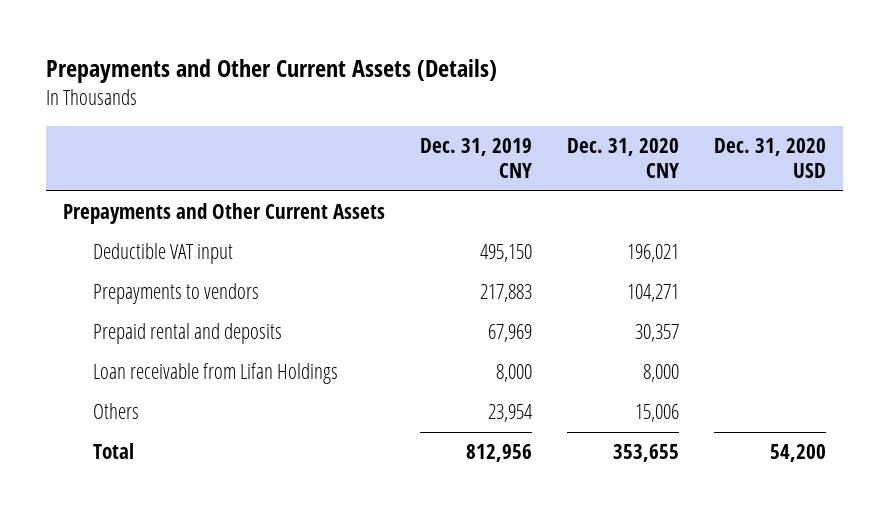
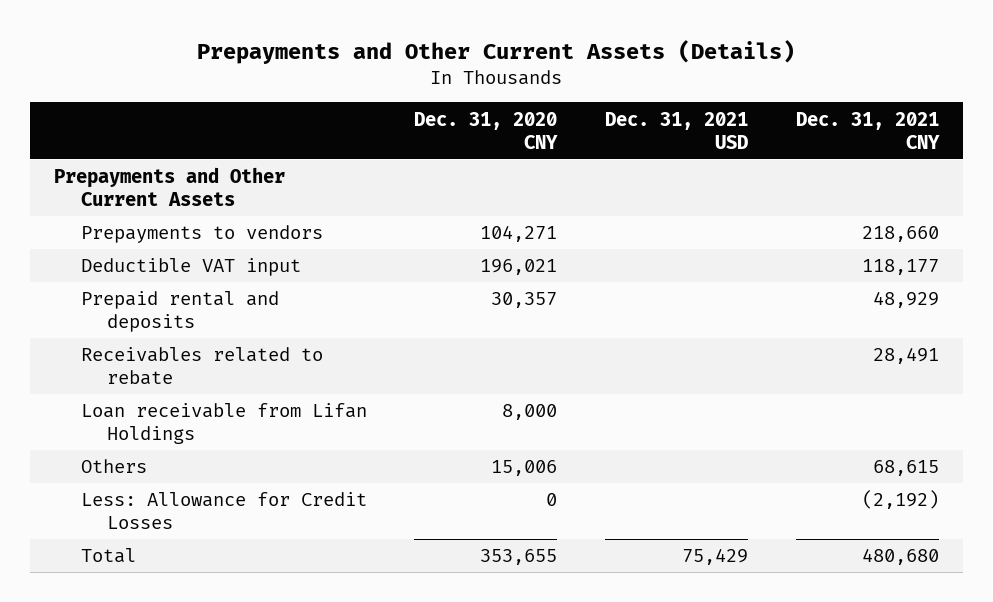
[419,137,532,179] Dec. 31, 2019 CNY -> none
[713,137,826,179] Dec. 31, 2020 USD -> none
none -> [605,111,749,149] Dec. 31, 2021 USD
none -> [795,111,940,149] Dec. 31, 2021 CNY
[93,243,234,265] Deductible VAT input -> [80,258,301,277] Deductible VAT input
none -> [80,347,323,386] Receivables related to rebate
none -> [80,492,367,530] Less: Allowance for Credit Losses

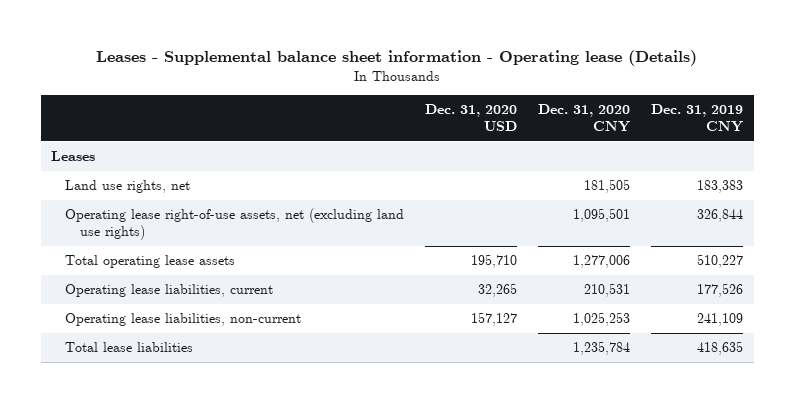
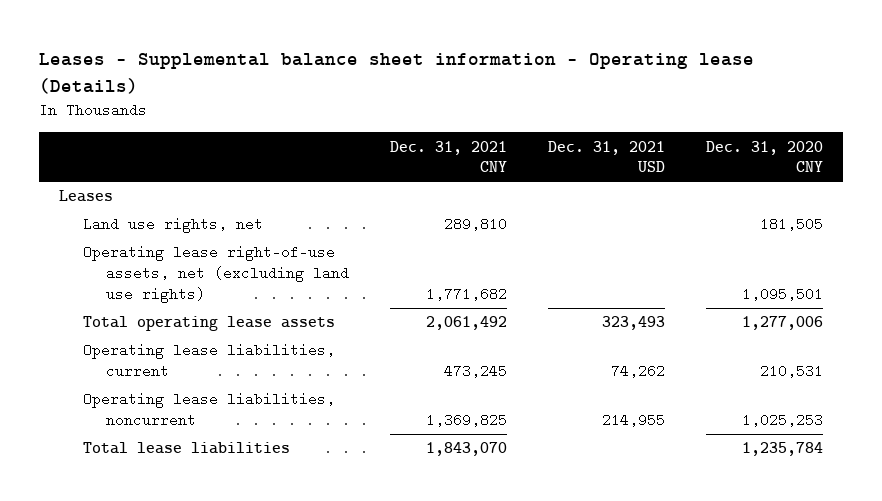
[425,103,518,132] Dec. 31, 2020 USD -> none
[651,103,744,133] Dec. 31, 2019 CNY -> none
none -> [389,140,507,173] Dec. 31, 2021 CNY
none -> [547,140,665,173] Dec. 31, 2021 USD
[65,313,302,327] Operating lease liabilities, non-current -> [82,392,335,428] Operating lease liabilities, noncurrent

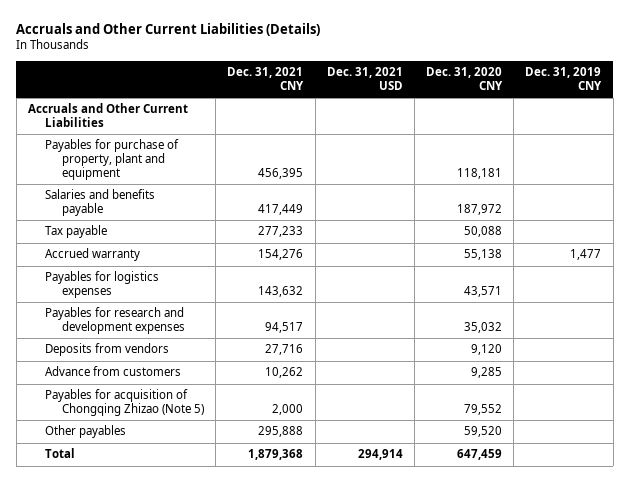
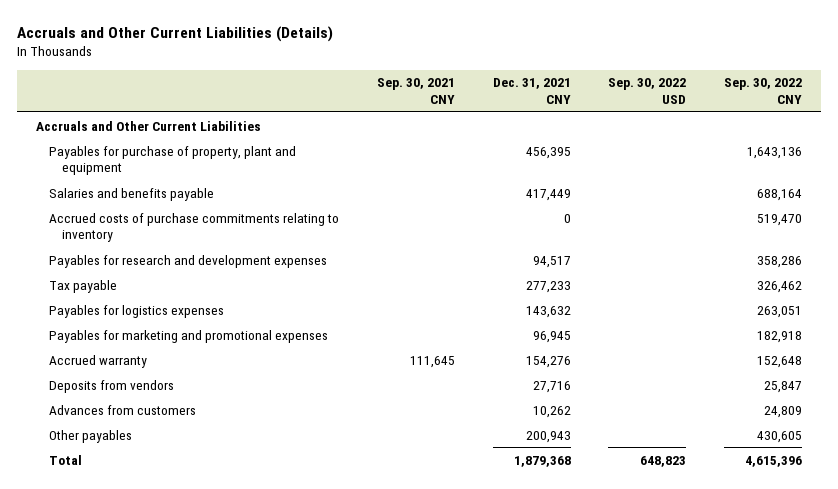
[326,66,403,90] Dec. 31, 2021 USD -> none
[426,66,504,90] Dec. 31, 2020 CNY -> none
[525,66,603,90] Dec. 31, 2019 CNY -> none
none -> [376,78,455,104] Sep. 30, 2021 CNY
none -> [608,78,687,104] Sep. 30, 2022 USD
none -> [724,78,803,104] Sep. 30, 2022 CNY
none -> [49,212,340,243] Accrued costs of purchase commitments relating to inventory
[45,307,186,335] Payables for research and development expenses -> [49,254,328,268] Payables for research and development expenses
none -> [49,329,329,343] Payables for marketing and promotional expenses
[45,248,141,262] Accrued warranty -> [49,354,148,368] Accrued warranty
[45,389,205,417] Payables for acquisition of Chongqing Zhizao (Note 5) -> none
[45,366,182,377] Advance from customers -> [49,404,197,415] Advances from customers
[258,426,304,438] 295,888 -> [525,430,571,443] 200,943

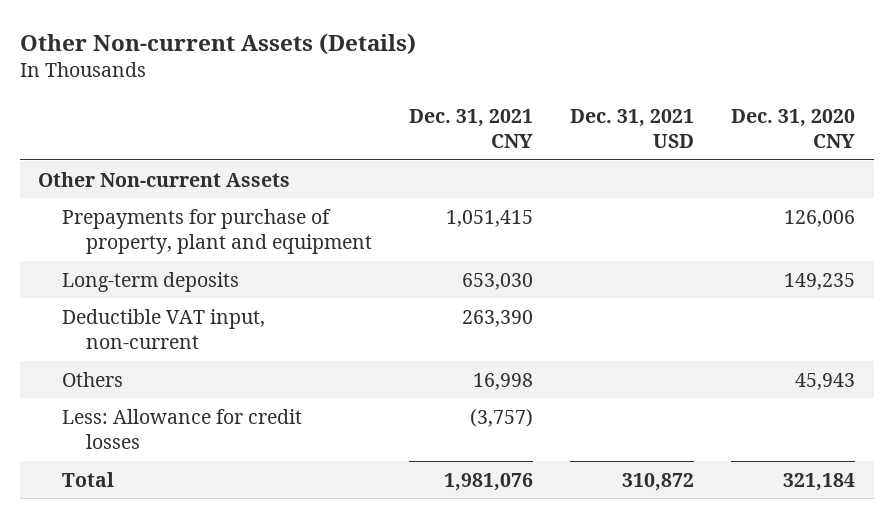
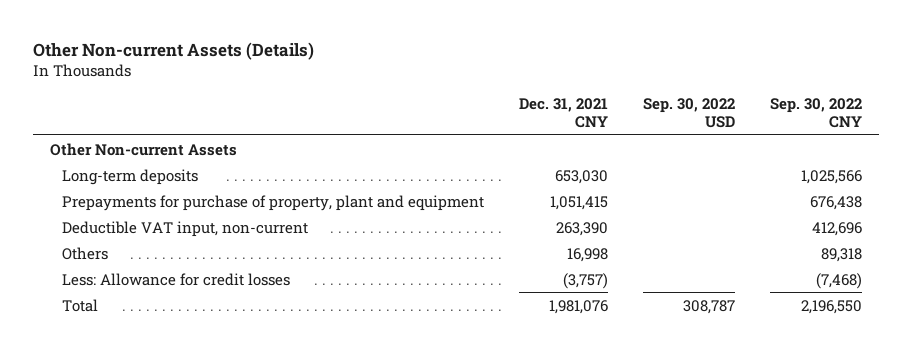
[570,108,695,149] Dec. 31, 2021 USD -> none
[731,108,856,149] Dec. 31, 2020 CNY -> none
none -> [643,98,736,128] Sep. 30, 2022 USD
none -> [769,98,862,128] Sep. 30, 2022 CNY
[62,208,373,255] Prepayments for purchase of property, plant and equipment -> [62,194,485,211] Prepayments for purchase of property, plant and equipment

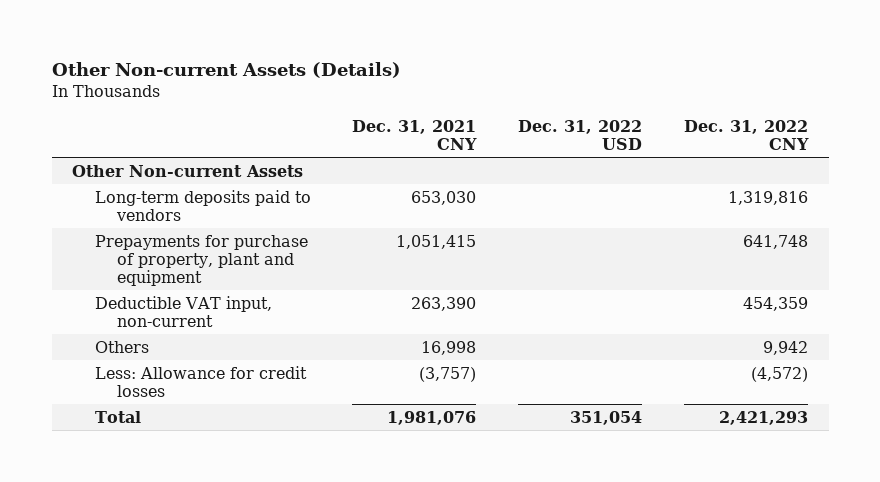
[643,98,736,128] Sep. 30, 2022 USD -> none
[769,98,862,128] Sep. 30, 2022 CNY -> none
none -> [518,119,643,151] Dec. 31, 2022 USD
none -> [683,119,809,151] Dec. 31, 2022 CNY
[62,168,199,185] Long-term deposits -> [94,189,311,221] Long-term deposits paid to vendors

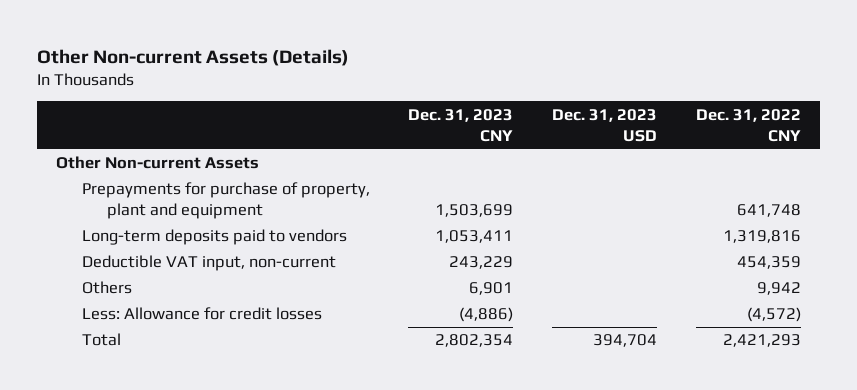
[352,119,478,151] Dec. 31, 2021 CNY -> none
[518,119,643,151] Dec. 31, 2022 USD -> none
none -> [408,108,514,142] Dec. 31, 2023 CNY
none -> [552,108,658,142] Dec. 31, 2023 USD
[94,189,311,221] Long-term deposits paid to vendors -> [81,229,347,246] Long-term deposits paid to vendors

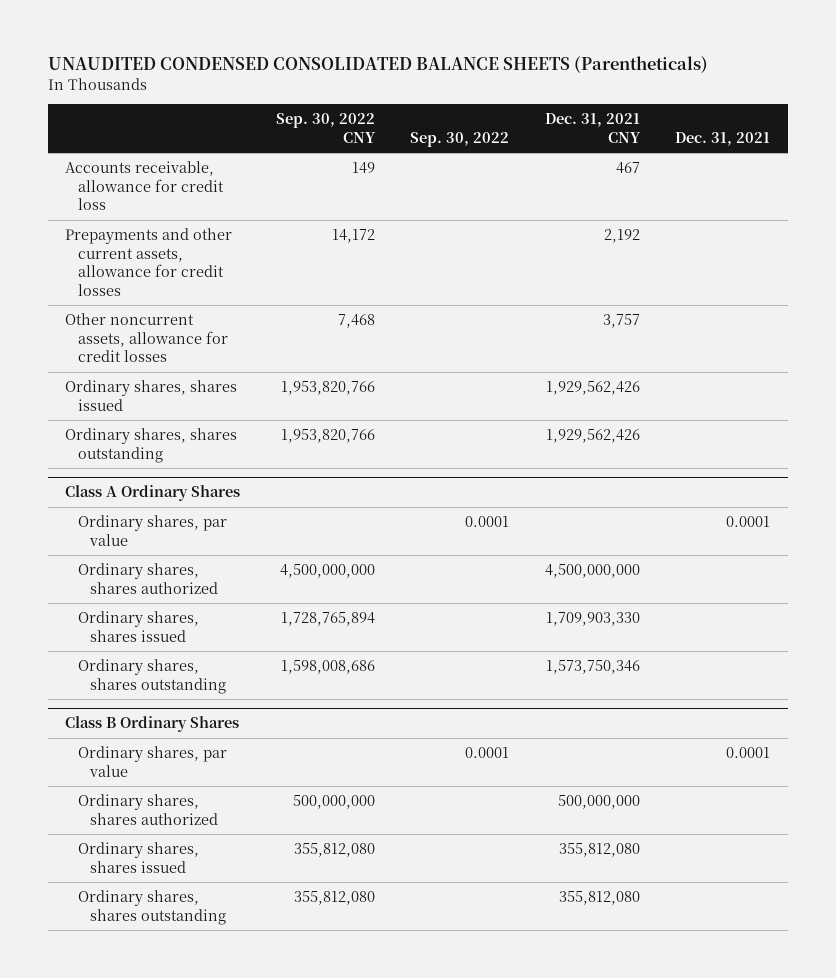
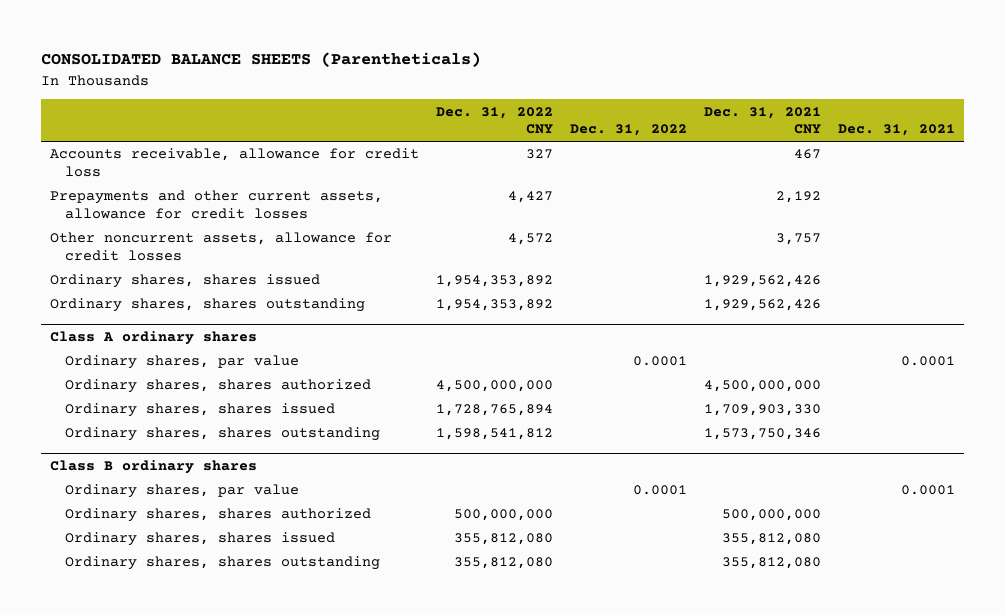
[47,56,708,74] UNAUDITED CONDENSED CONSOLIDATED BALANCE SHEETS (Parentheticals) -> [41,52,482,68] CONSOLIDATED BALANCE SHEETS (Parentheticals)
[275,113,376,143] Sep. 30, 2022 CNY -> none
[410,131,510,147] Sep. 30, 2022 -> none
none -> [435,106,553,135] Dec. 31, 2022 CNY
none -> [569,124,687,137] Dec. 31, 2022
[65,485,241,502] Class A Ordinary Shares -> [49,331,257,346] Class A ordinary shares
[65,716,240,733] Class B Ordinary Shares -> [49,460,257,475] Class B ordinary shares

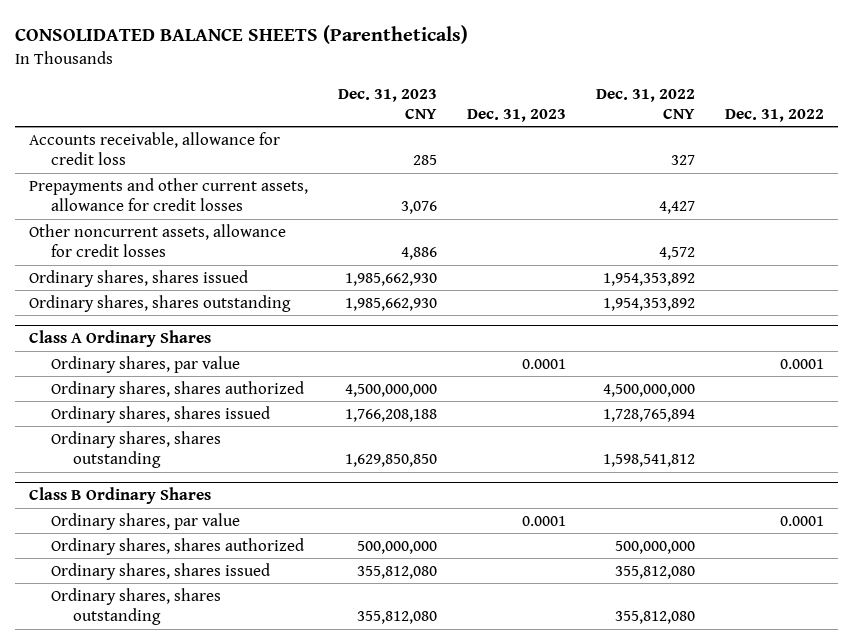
[704,106,822,135] Dec. 31, 2021 CNY -> none
[838,124,956,137] Dec. 31, 2021 -> none
none -> [338,88,438,119] Dec. 31, 2023 CNY
none -> [467,108,567,122] Dec. 31, 2023
[49,331,257,346] Class A ordinary shares -> [29,330,212,348] Class A Ordinary Shares
[49,460,257,475] Class B ordinary shares -> [29,487,212,505] Class B Ordinary Shares

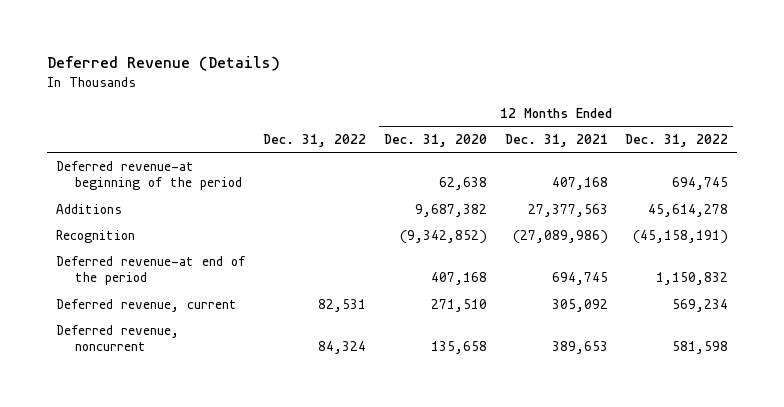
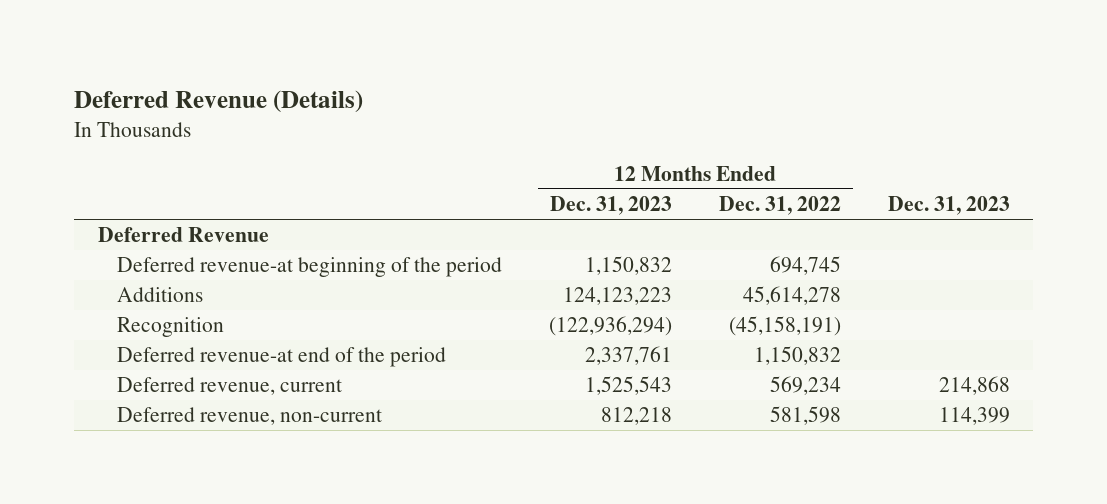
[262,134,366,148] Dec. 31, 2022 -> none
[383,134,487,148] Dec. 31, 2020 -> none
[504,134,608,148] Dec. 31, 2021 -> none
none -> [550,196,673,216] Dec. 31, 2023
none -> [887,196,1010,216] Dec. 31, 2023
none -> [97,227,269,243] Deferred Revenue
[55,324,179,352] Deferred revenue, noncurrent -> [117,407,383,426] Deferred revenue, non-current

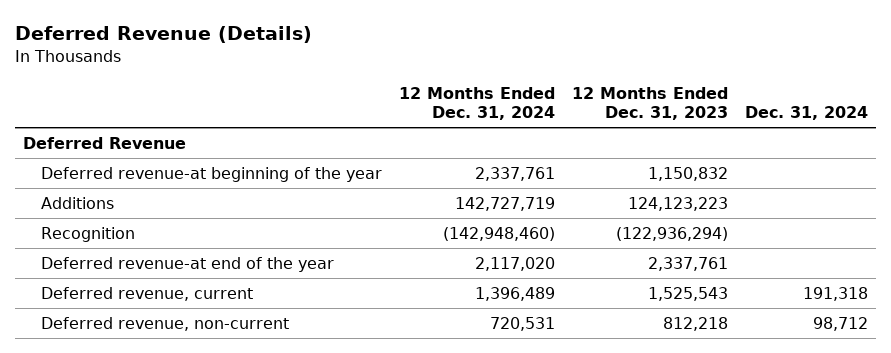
[718,196,841,216] Dec. 31, 2022 -> none
[887,196,1010,216] Dec. 31, 2023 -> none
none -> [398,86,555,121] 12 Months Ended Dec. 31, 2024
none -> [744,106,868,121] Dec. 31, 2024
[117,257,503,278] Deferred revenue-at beginning of the period -> [40,166,382,182] Deferred revenue-at beginning of the year
[117,347,447,368] Deferred revenue-at end of the period -> [40,256,334,272] Deferred revenue-at end of the year

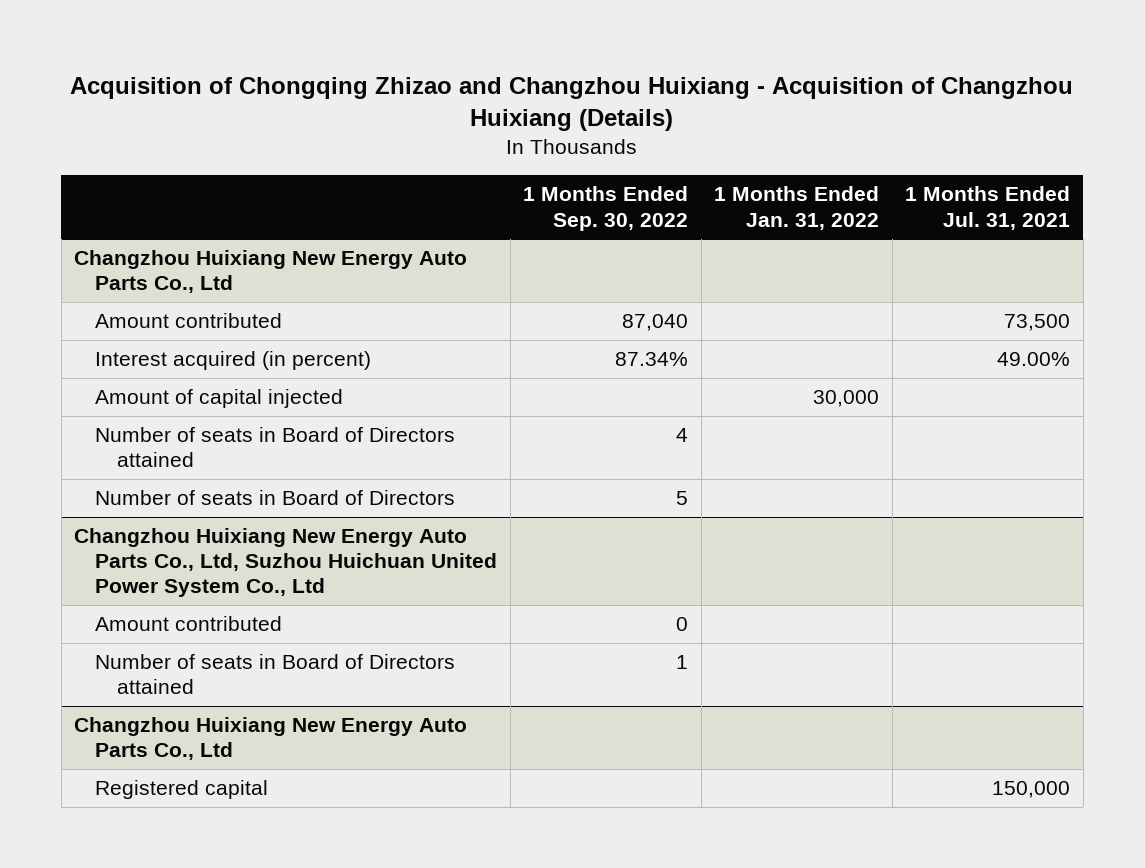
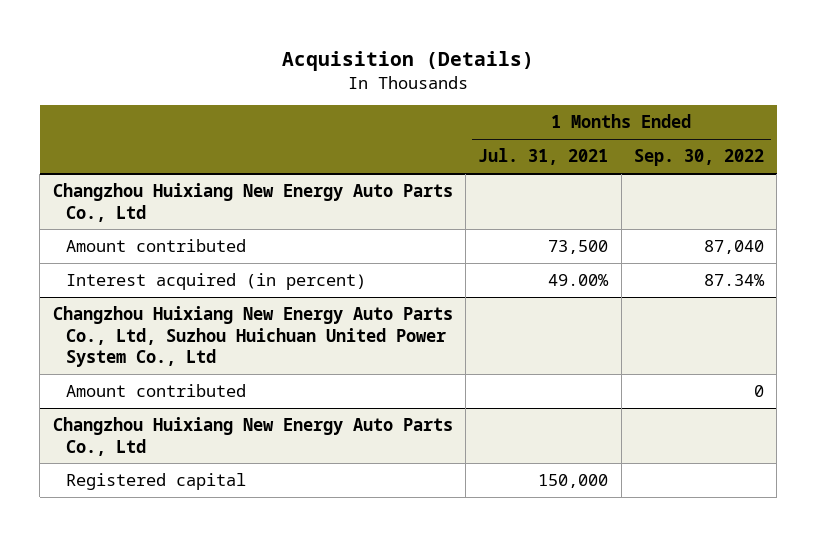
[70,76,1074,132] Acquisition of Chongqing Zhizao and Changzhou Huixiang - Acquisition of Changzhou Huixiang (Details) -> [282,50,535,71] Acquisition (Details)
[714,186,880,230] 1 Months Ended Jan. 31, 2022 -> none
[95,389,344,409] Amount of capital injected -> none
[95,427,456,468] Number of seats in Board of Directors attained -> none
[95,490,456,506] Number of seats in Board of Directors -> none
[95,654,456,695] Number of seats in Board of Directors attained -> none

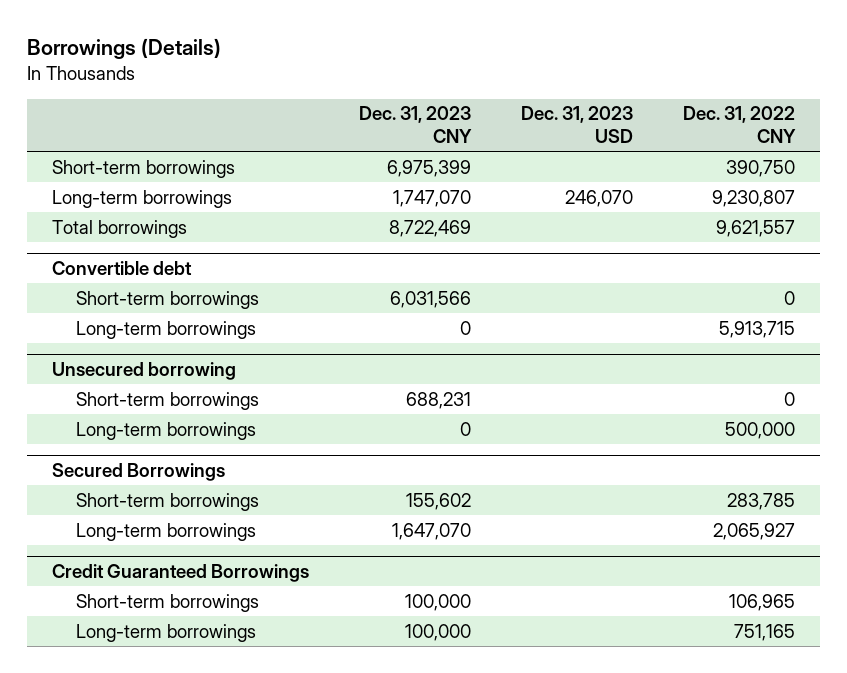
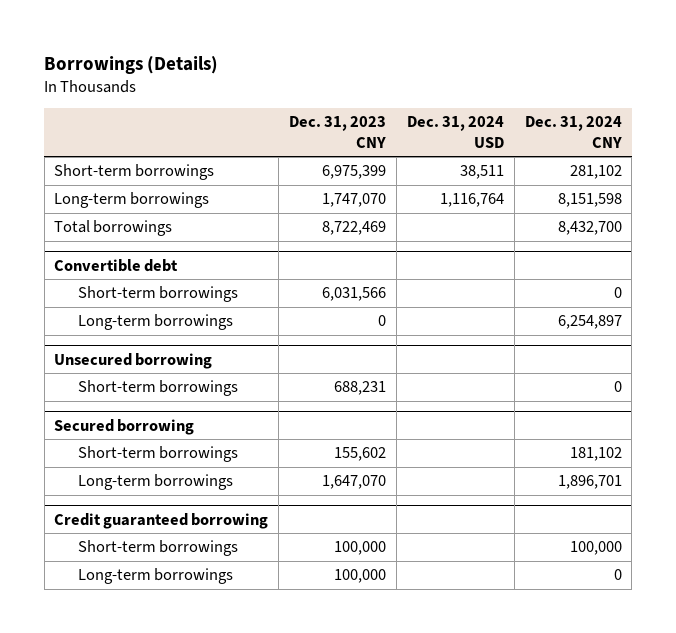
[521,106,634,144] Dec. 31, 2023 USD -> none
[683,106,797,144] Dec. 31, 2022 CNY -> none
none -> [406,116,504,148] Dec. 31, 2024 USD
none -> [524,116,622,148] Dec. 31, 2024 CNY
[76,421,257,440] Long-term borrowings -> none
[51,463,225,482] Secured Borrowings -> [54,418,195,435] Secured borrowing
[51,564,309,583] Credit Guaranteed Borrowings -> [54,512,269,529] Credit guaranteed borrowing

